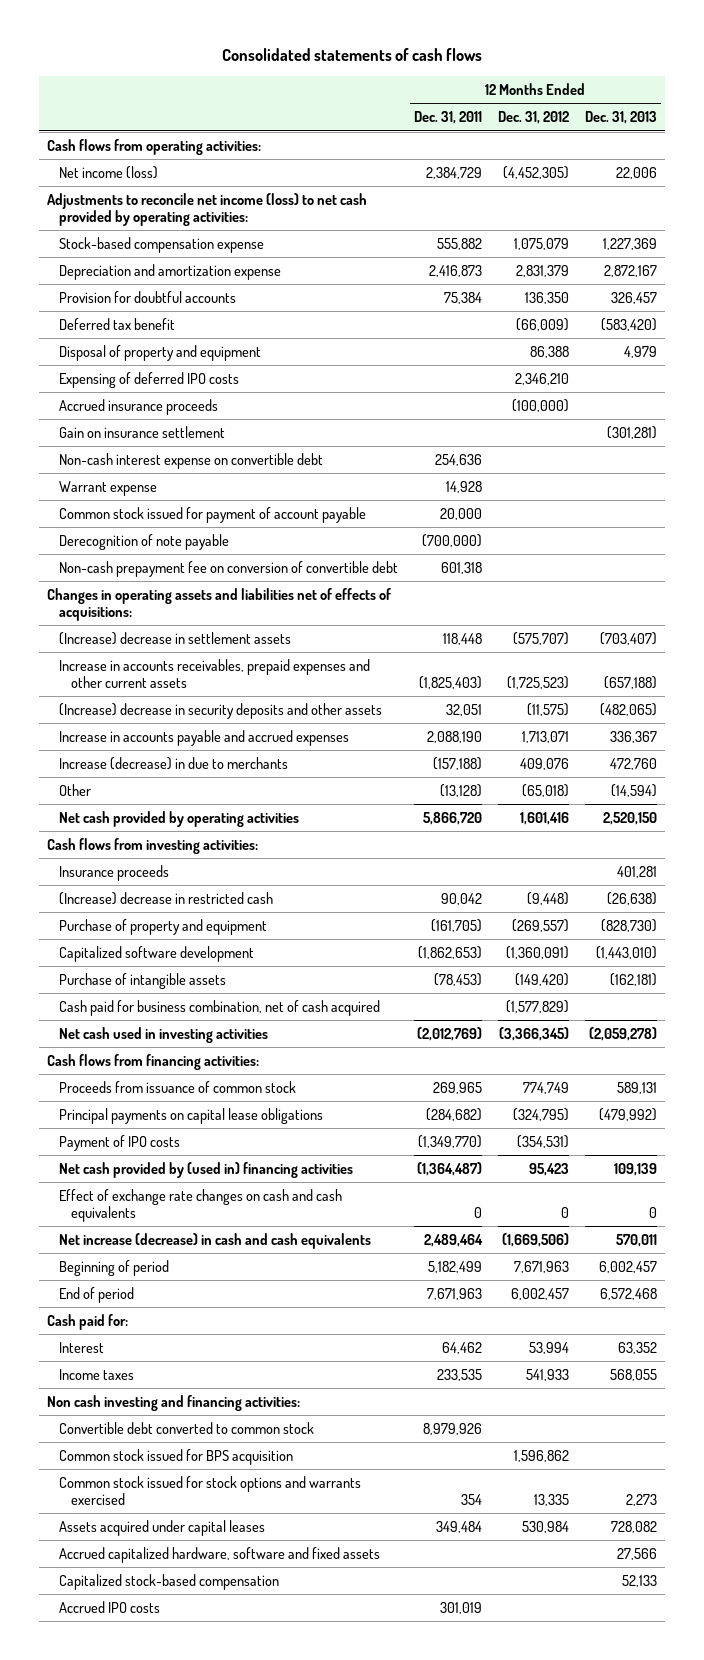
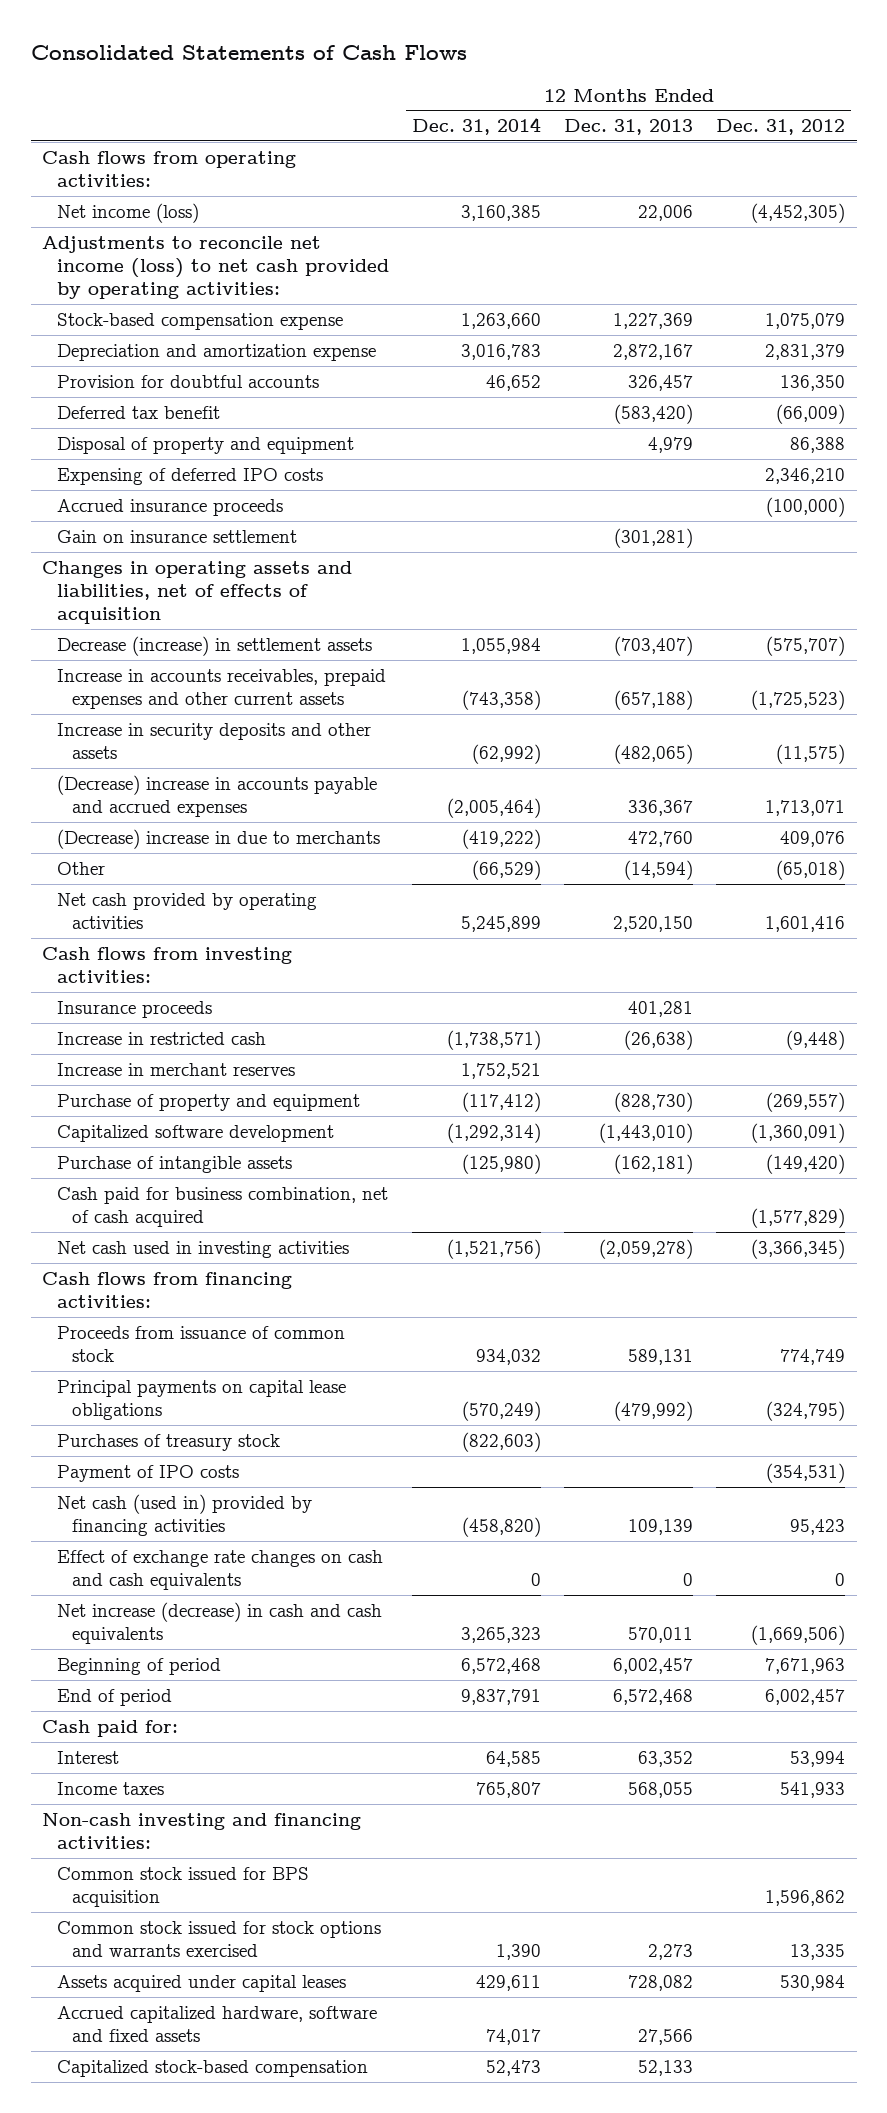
[222,48,483,62] Consolidated statements of cash flows -> [30,45,467,61] Consolidated Statements of Cash Flows
[414,111,483,125] Dec. 31, 2011 -> none
none -> [412,117,542,136] Dec. 31, 2014
[59,452,324,469] Non-cash interest expense on convertible debt -> none
[59,480,158,496] Warrant expense -> none
[59,506,367,523] Common stock issued for payment of account payable -> none
[59,533,230,550] Derecognition of note payable -> none
[59,560,399,577] Non-cash prepayment fee on conversion of convertible debt -> none
[47,587,392,621] Changes in operating assets and liabilities net of effects of acquisitions: -> [42,560,353,625] Changes in operating assets and liabilities, net of effects of acquisition
[59,631,292,645] (Increase) decrease in settlement assets -> [57,635,373,656] Decrease (increase) in settlement assets
[59,702,383,719] (Increase) decrease in security deposits and other assets -> [57,722,372,760] Increase in security deposits and other assets
[59,729,350,746] Increase in accounts payable and accrued expenses -> [57,774,378,818] (Decrease) increase in accounts payable and accrued expenses
[59,756,289,770] Increase (decrease) in due to merchants -> [57,828,381,849] (Decrease) increase in due to merchants
[59,891,274,905] (Increase) decrease in restricted cash -> [57,1031,267,1045] Increase in restricted cash
none -> [57,1062,296,1076] Increase in merchant reserves
none -> [57,1433,281,1451] Purchases of treasury stock
[59,1161,354,1178] Net cash provided by (used in) financing activities -> [57,1493,313,1537] Net cash (used in) provided by financing activities
[59,1421,315,1434] Convertible debt converted to common stock -> none
[47,1394,301,1411] Non cash investing and financing activities: -> [42,1812,362,1850] Non-cash investing and financing activities:
[59,1600,161,1613] Accrued IPO costs -> none

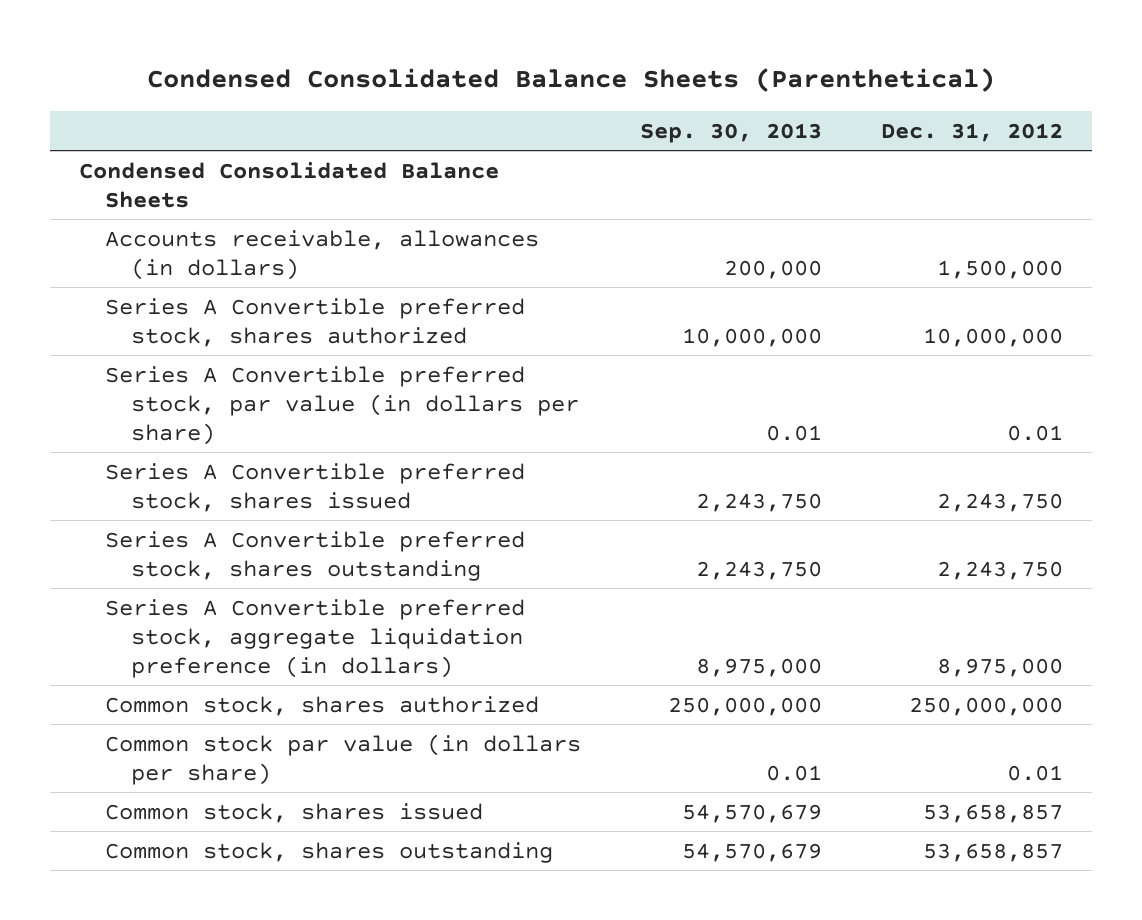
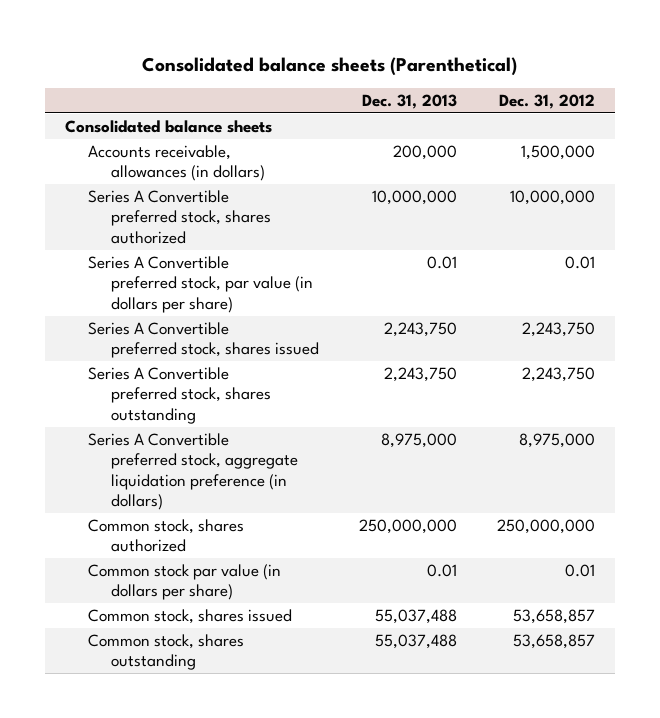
[147,68,996,93] Condensed Consolidated Balance Sheets (Parenthetical) -> [142,57,518,77] Consolidated balance sheets (Parenthetical)
[639,123,822,144] Sep. 30, 2013 -> none
none -> [362,94,458,110] Dec. 31, 2013
[79,161,500,208] Condensed Consolidated Balance Sheets -> [64,119,272,133] Consolidated balance sheets

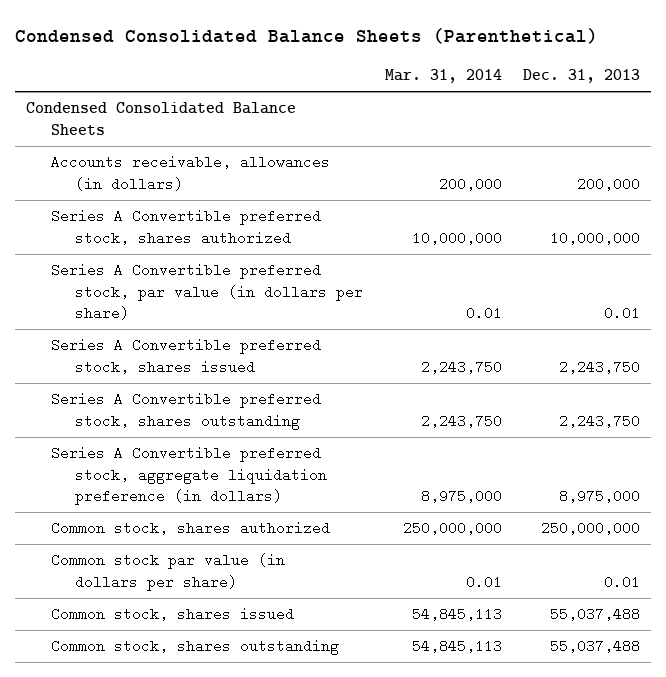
[142,57,518,77] Consolidated balance sheets (Parenthetical) -> [15,27,599,44] Condensed Consolidated Balance Sheets (Parenthetical)
[499,94,596,110] Dec. 31, 2012 -> none
none -> [384,69,502,84] Mar. 31, 2014
[64,119,272,133] Consolidated balance sheets -> [26,102,297,135] Condensed Consolidated Balance Sheets

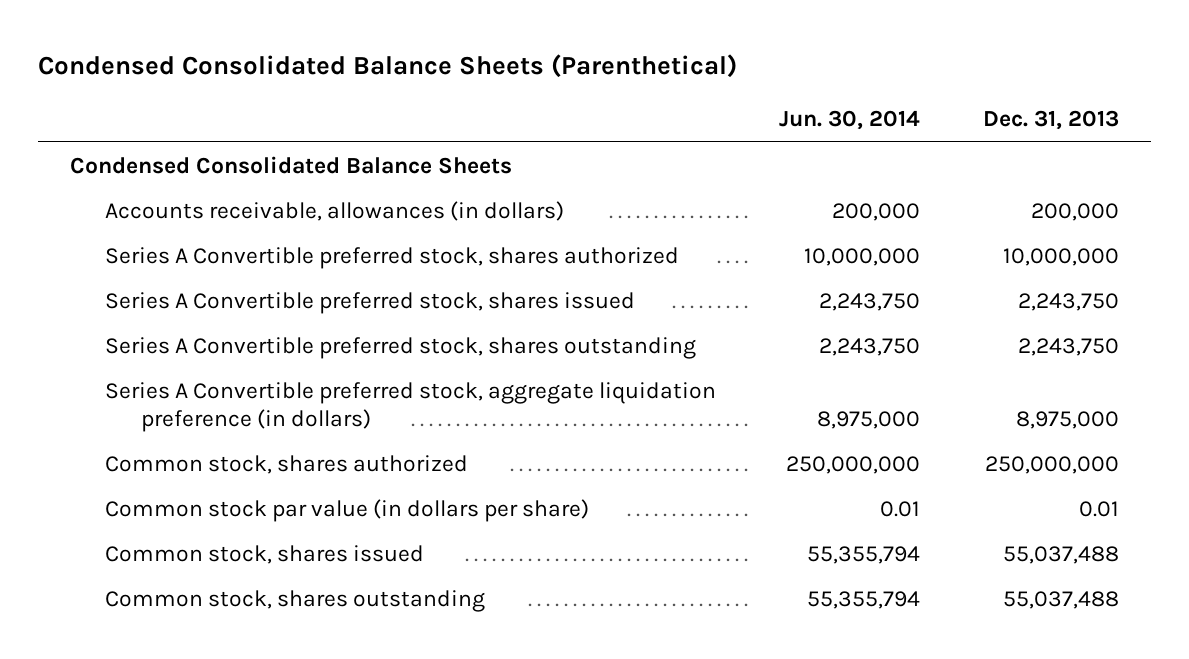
[384,69,502,84] Mar. 31, 2014 -> none
none -> [779,110,921,131] Jun. 30, 2014
[50,263,364,321] Series A Convertible preferred stock, par value (in dollars per share) -> none

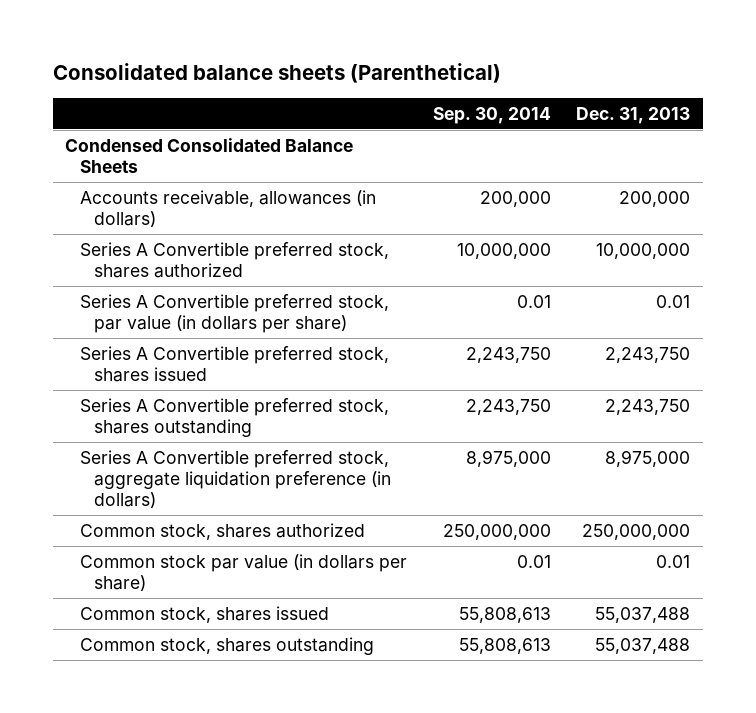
[38,53,738,78] Condensed Consolidated Balance Sheets (Parenthetical) -> [52,63,501,84] Consolidated balance sheets (Parenthetical)
[779,110,921,131] Jun. 30, 2014 -> none
none -> [432,106,551,124] Sep. 30, 2014
none -> [79,293,389,333] Series A Convertible preferred stock, par value (in dollars per share)

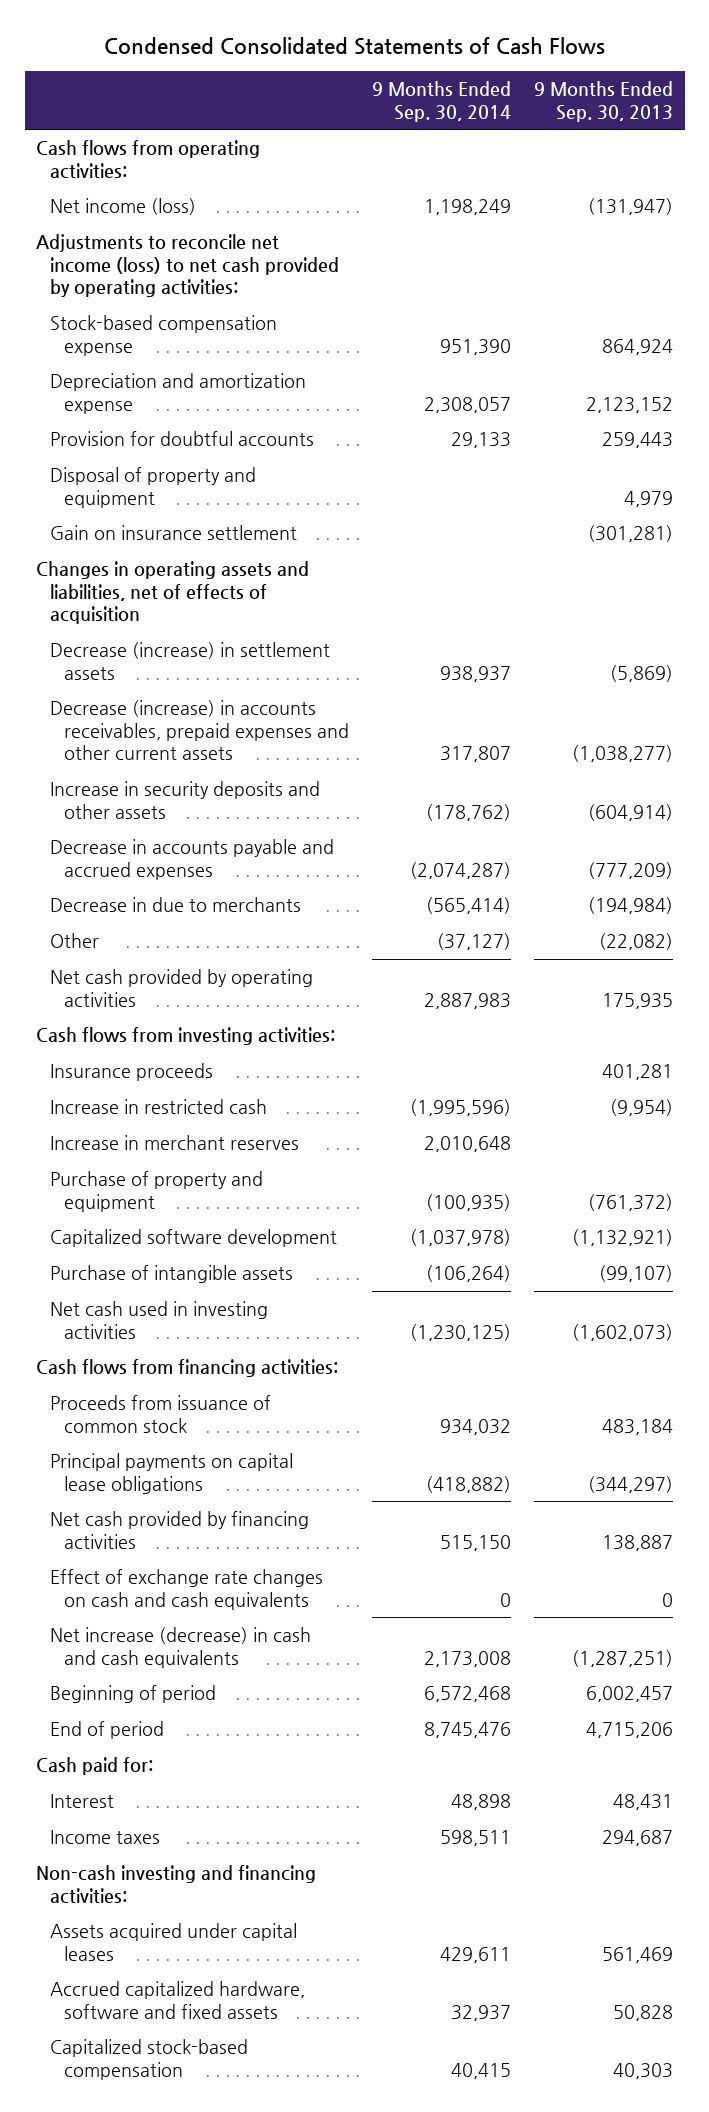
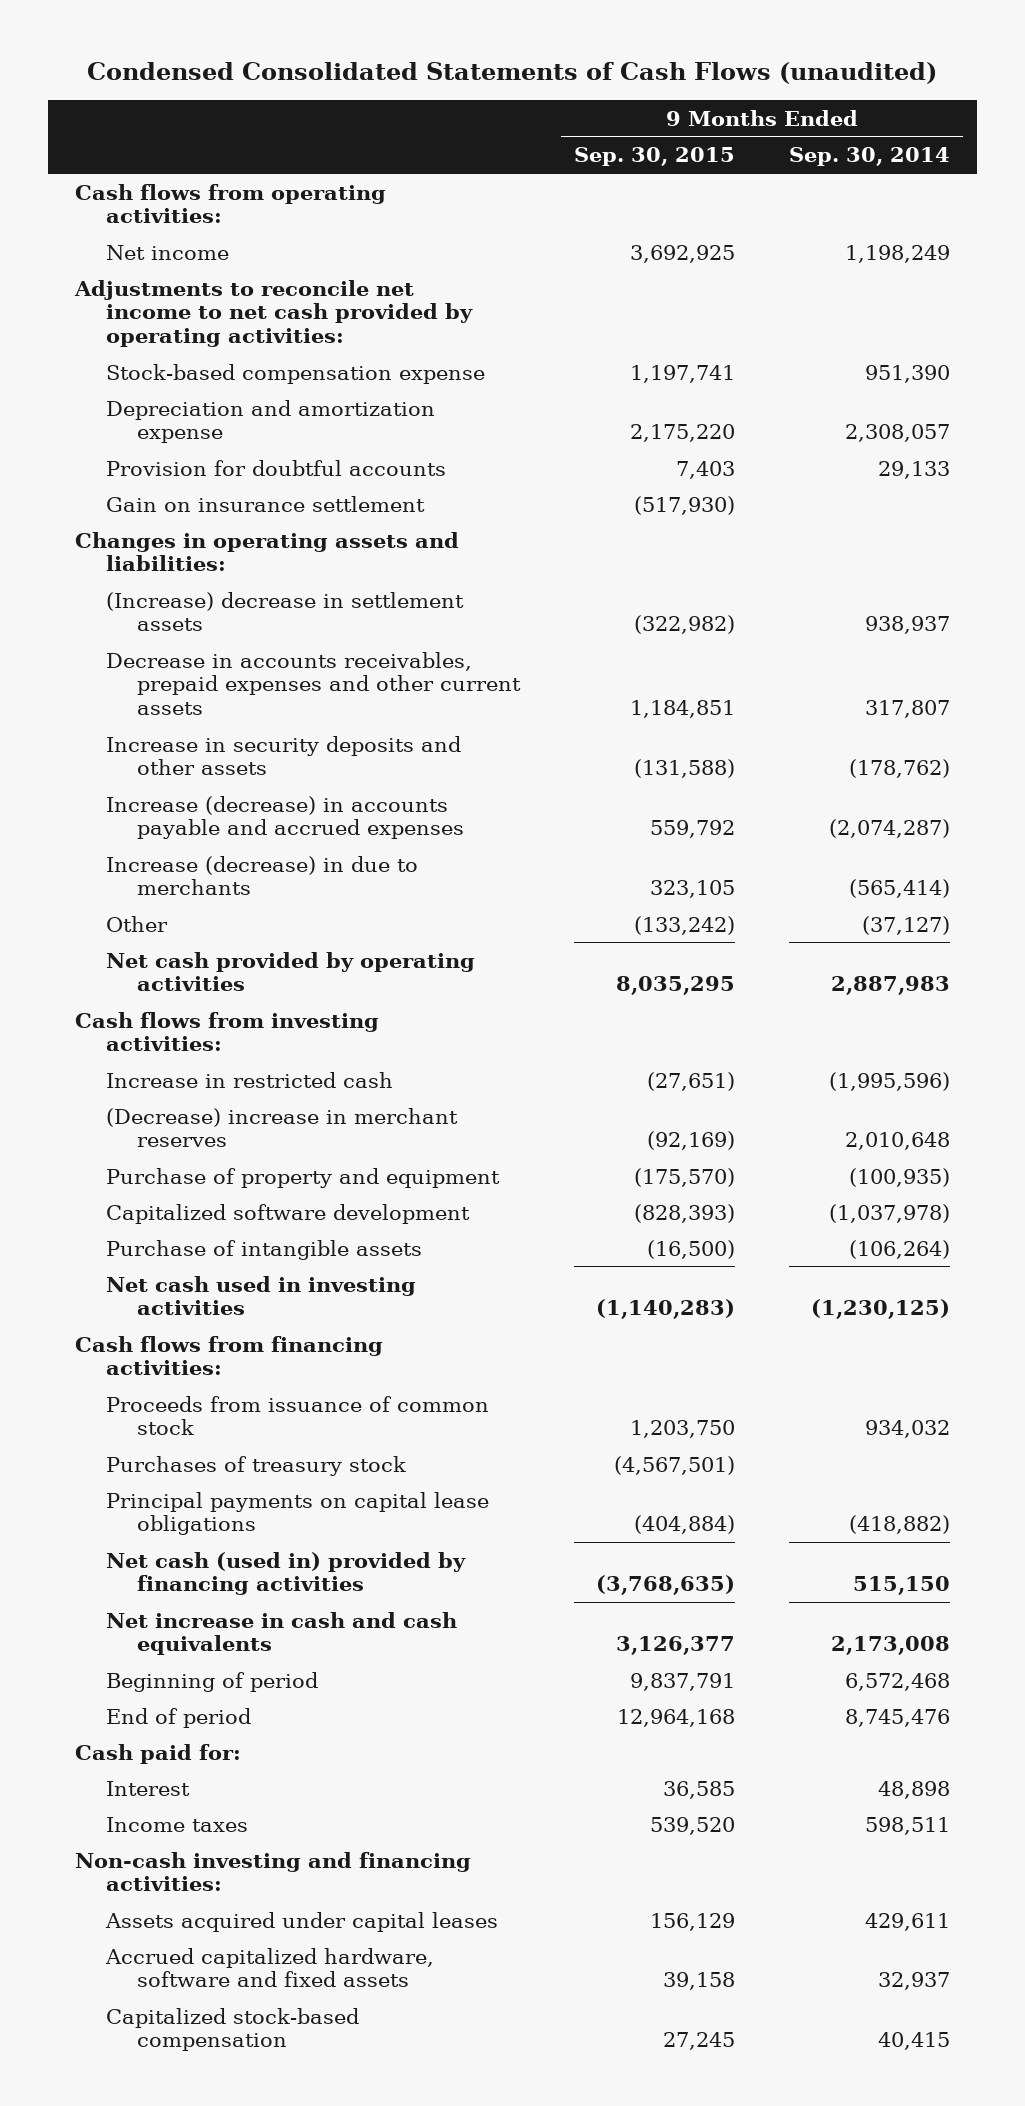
[103,36,605,55] Condensed Consolidated Statements of Cash Flows -> [87,61,938,84] Condensed Consolidated Statements of Cash Flows (unaudited)
[534,81,674,122] 9 Months Ended Sep. 30, 2013 -> none
none -> [574,147,736,167] Sep. 30, 2015
[49,198,196,216] Net income (loss) -> [106,244,230,260] Net income
[36,234,339,298] Adjustments to reconcile net income (loss) to net cash provided by operating activities: -> [73,279,474,348] Adjustments to reconcile net income to net cash provided by operating activities:
[49,467,256,508] Disposal of property and equipment -> none
[36,561,310,625] Changes in operating assets and liabilities, net of effects of acquisition -> [74,531,459,572] Changes in operating assets and liabilities:
[49,642,330,680] Decrease (increase) in settlement assets -> [106,591,465,632] (Increase) decrease in settlement assets
[49,700,349,761] Decrease (increase) in accounts receivables, prepaid expenses and other current assets -> [106,651,522,716] Decrease in accounts receivables, prepaid expenses and other current assets
[49,839,334,880] Decrease in accounts payable and accrued expenses -> [106,795,465,840] Increase (decrease) in accounts payable and accrued expenses
[49,897,301,913] Decrease in due to merchants -> [106,855,419,896] Increase (decrease) in due to merchants
[49,1063,213,1082] Insurance proceeds -> none
[49,1135,299,1151] Increase in merchant reserves -> [106,1107,459,1148] (Decrease) increase in merchant reserves
none -> [106,1455,407,1476] Purchases of treasury stock
[49,1569,323,1610] Effect of exchange rate changes on cash and cash equivalents -> none
[49,1511,309,1549] Net cash provided by financing activities -> [106,1551,467,1596] Net cash (used in) provided by financing activities
[49,1627,311,1668] Net increase (decrease) in cash and cash equivalents -> [106,1611,458,1656] Net increase in cash and cash equivalents

